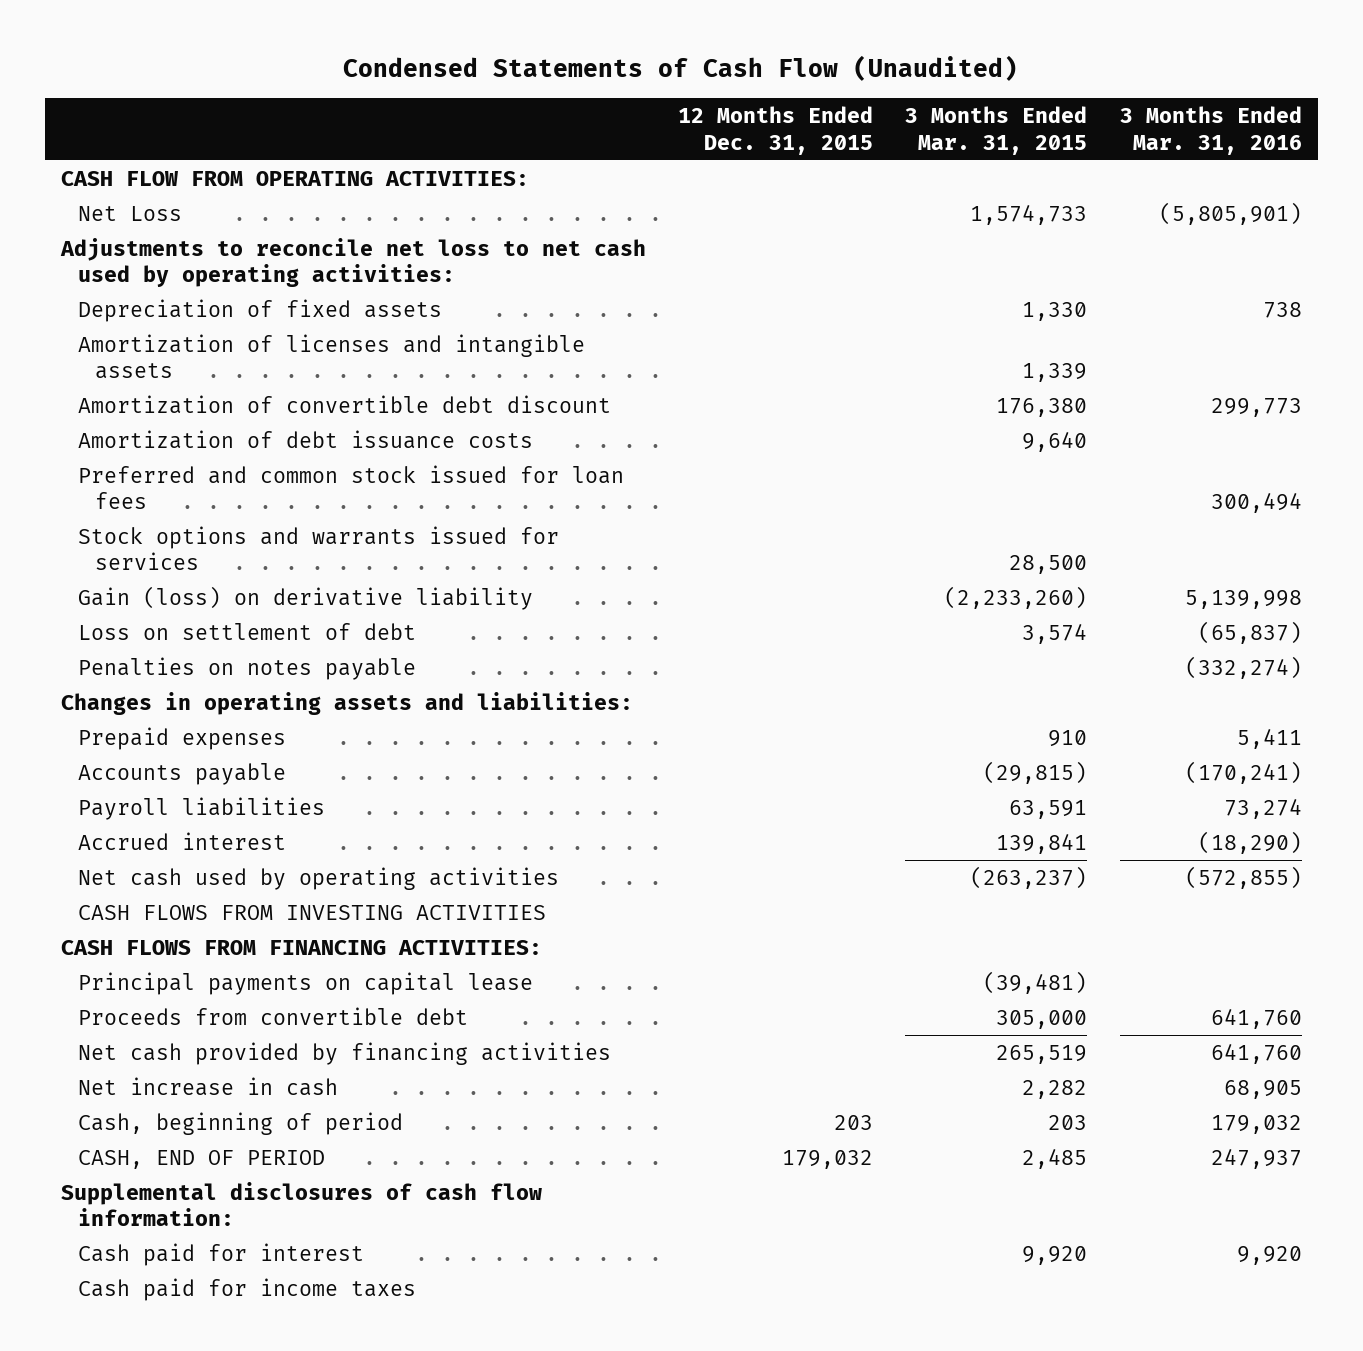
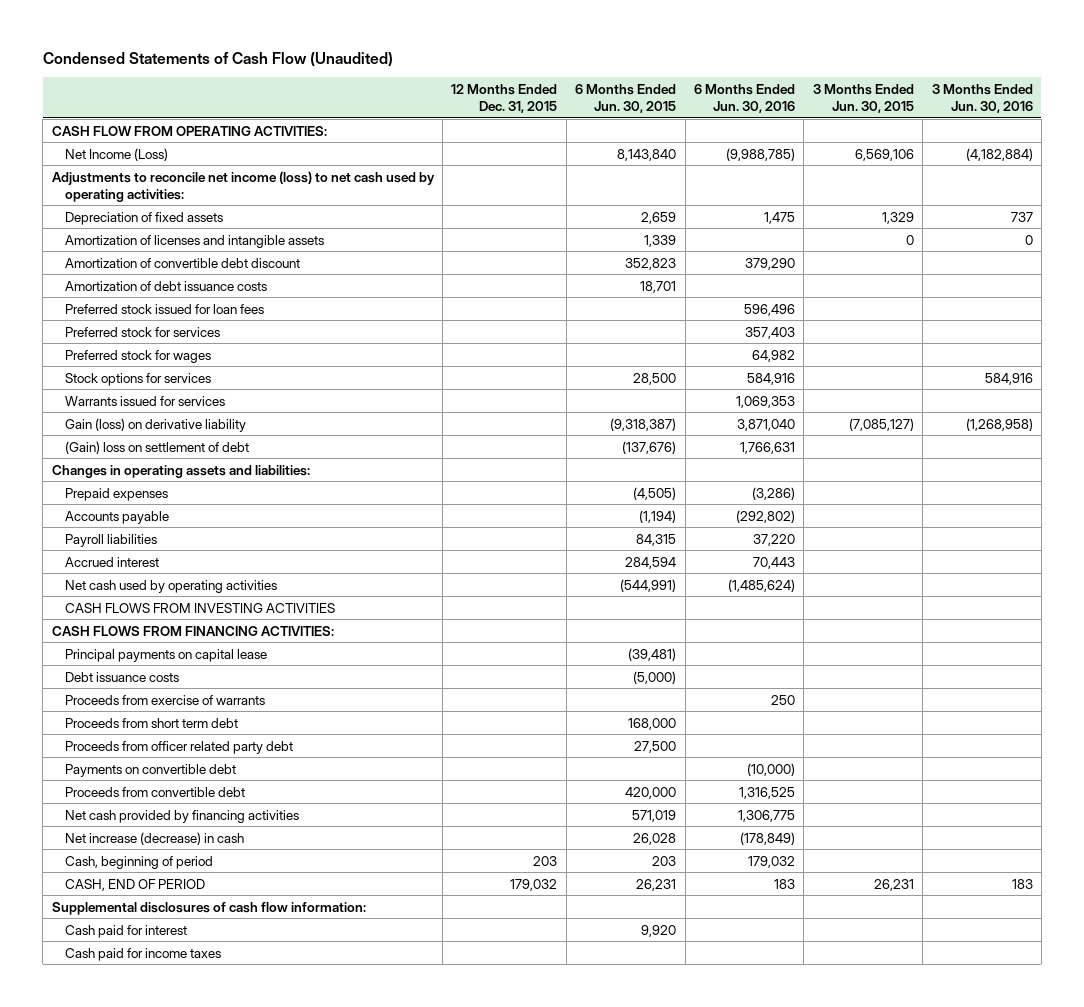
[905,106,1088,155] 3 Months Ended Mar. 31, 2015 -> none
[1119,106,1302,155] 3 Months Ended Mar. 31, 2016 -> none
none -> [575,84,677,114] 6 Months Ended Jun. 30, 2015
none -> [693,84,795,114] 6 Months Ended Jun. 30, 2016
none -> [812,84,914,114] 3 Months Ended Jun. 30, 2015
none -> [931,84,1033,114] 3 Months Ended Jun. 30, 2016
[78,205,183,221] Net Loss -> [65,147,169,161] Net Income (Loss)
[60,237,647,288] Adjustments to reconcile net loss to net cash used by operating activities: -> [51,170,435,202] Adjustments to reconcile net income (loss) to net cash used by operating activities:
[78,464,625,510] Preferred and common stock issued for loan fees -> [65,303,265,314] Preferred stock issued for loan fees
none -> [65,326,221,337] Preferred stock for services
none -> [65,349,212,363] Preferred stock for wages
[78,525,560,571] Stock options and warrants issued for services -> [65,372,212,386] Stock options for services
none -> [65,395,226,406] Warrants issued for services
[78,656,417,680] Penalties on notes payable -> none
[78,622,417,640] Loss on settlement of debt -> [65,440,250,454] (Gain) loss on settlement of debt
none -> [65,671,180,682] Debt issuance costs
none -> [65,694,266,705] Proceeds from exercise of warrants
none -> [65,717,239,728] Proceeds from short term debt
none -> [65,740,294,754] Proceeds from officer related party debt
none -> [65,763,237,777] Payments on convertible debt
[78,1076,339,1096] Net increase in cash -> [65,831,245,845] Net increase (decrease) in cash

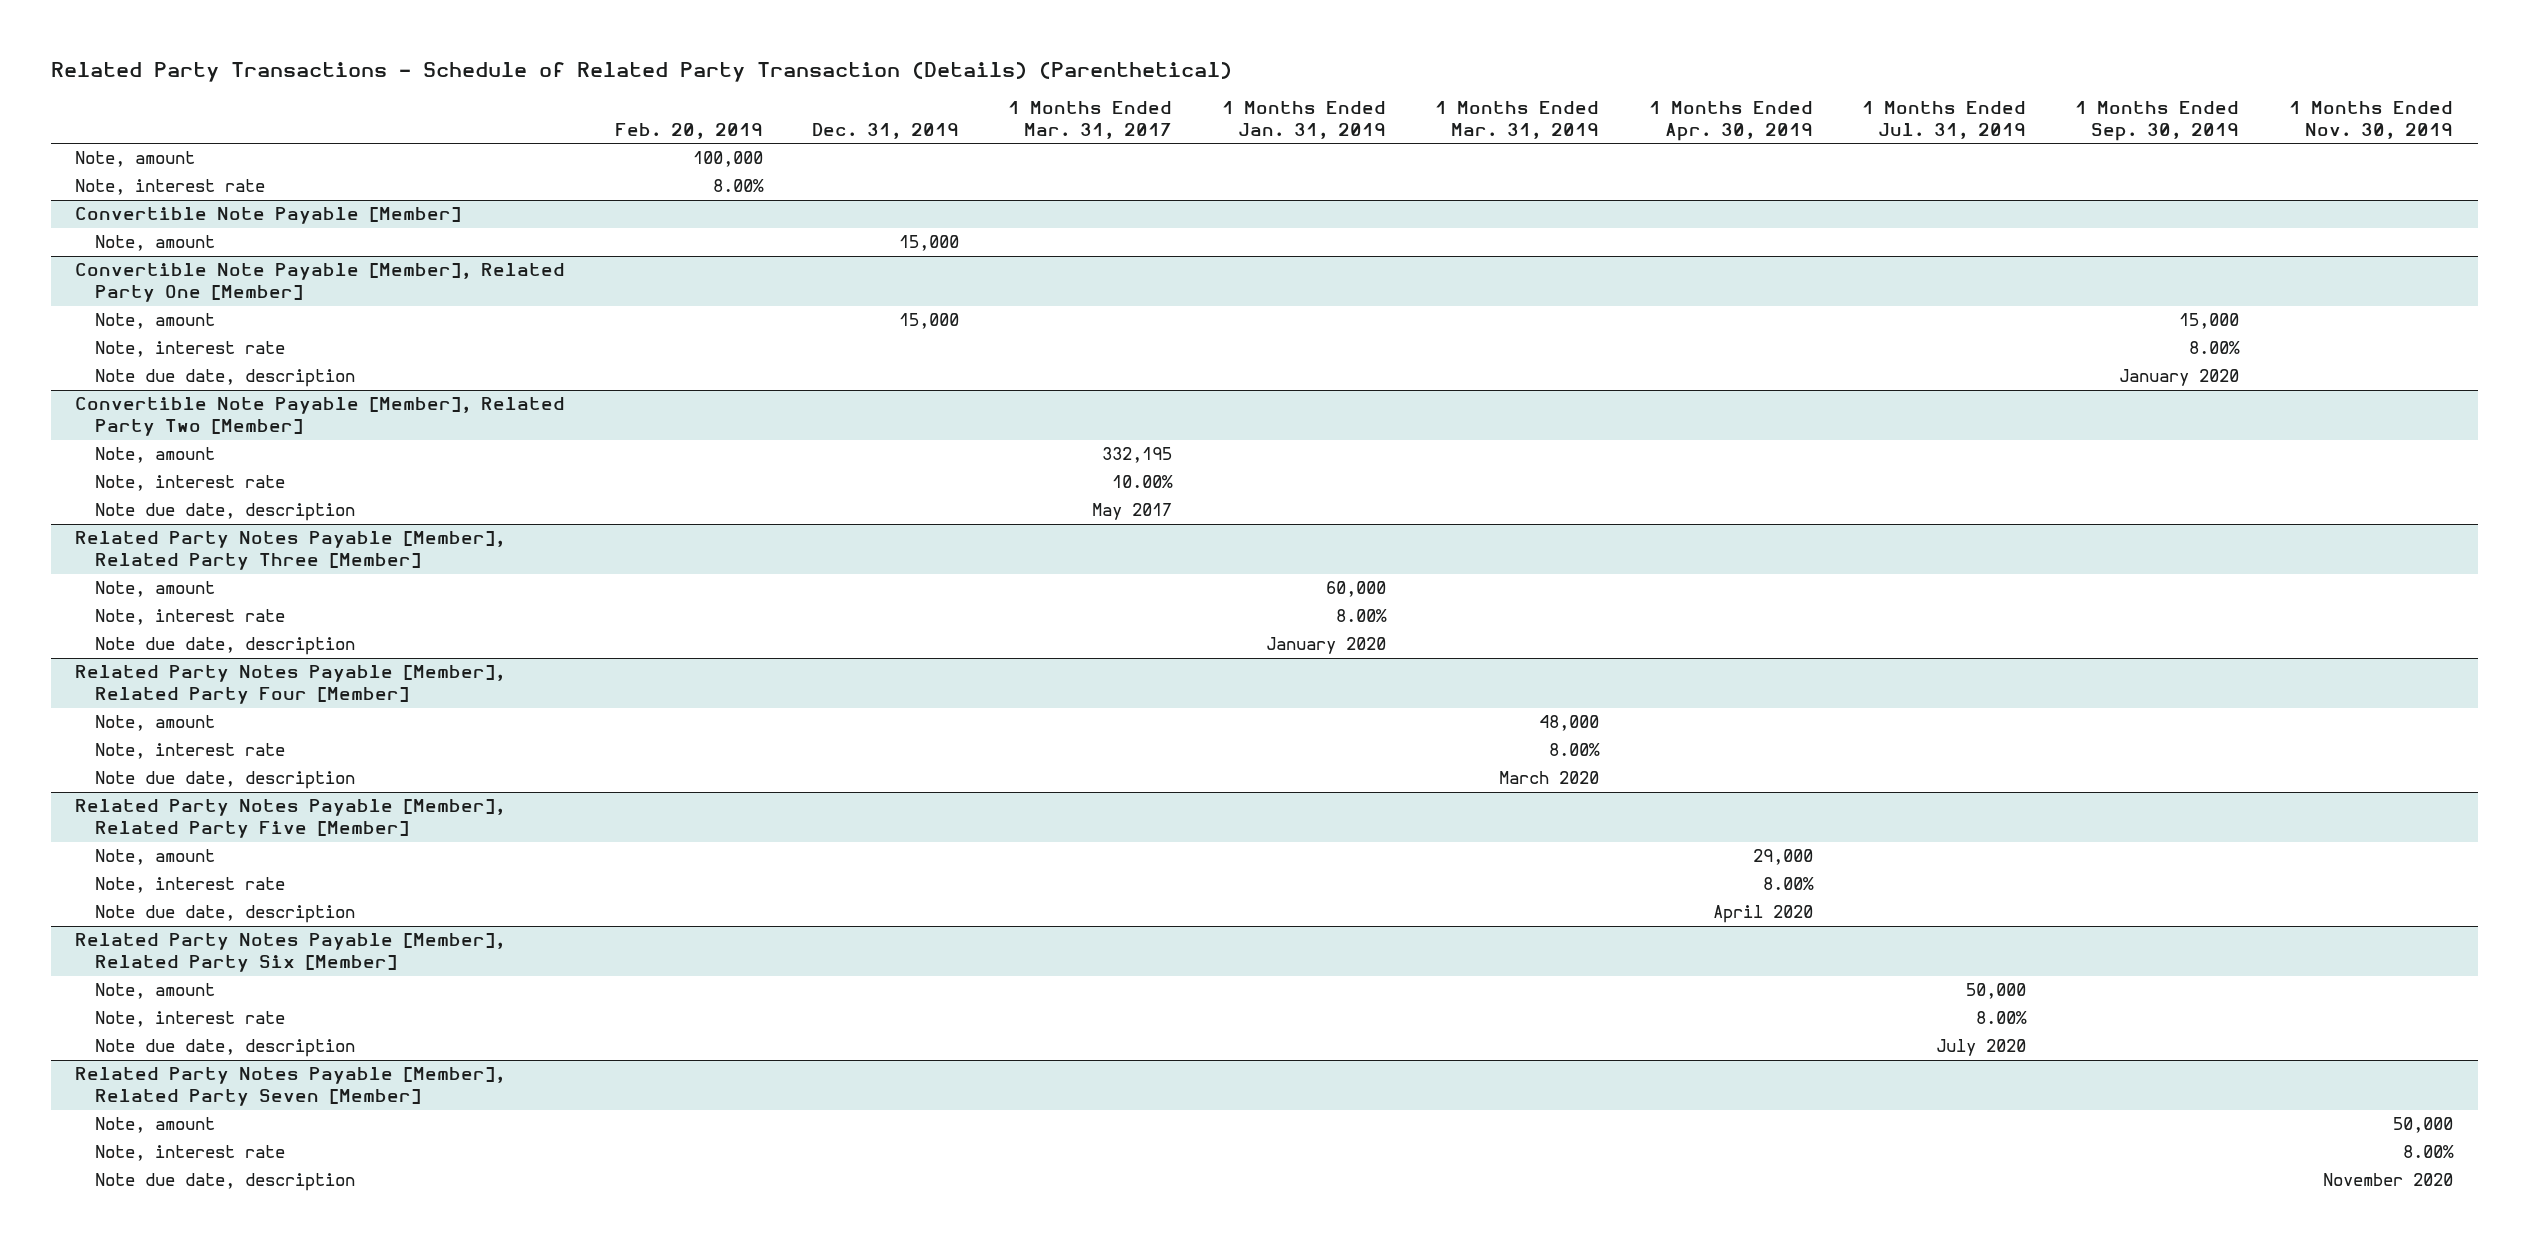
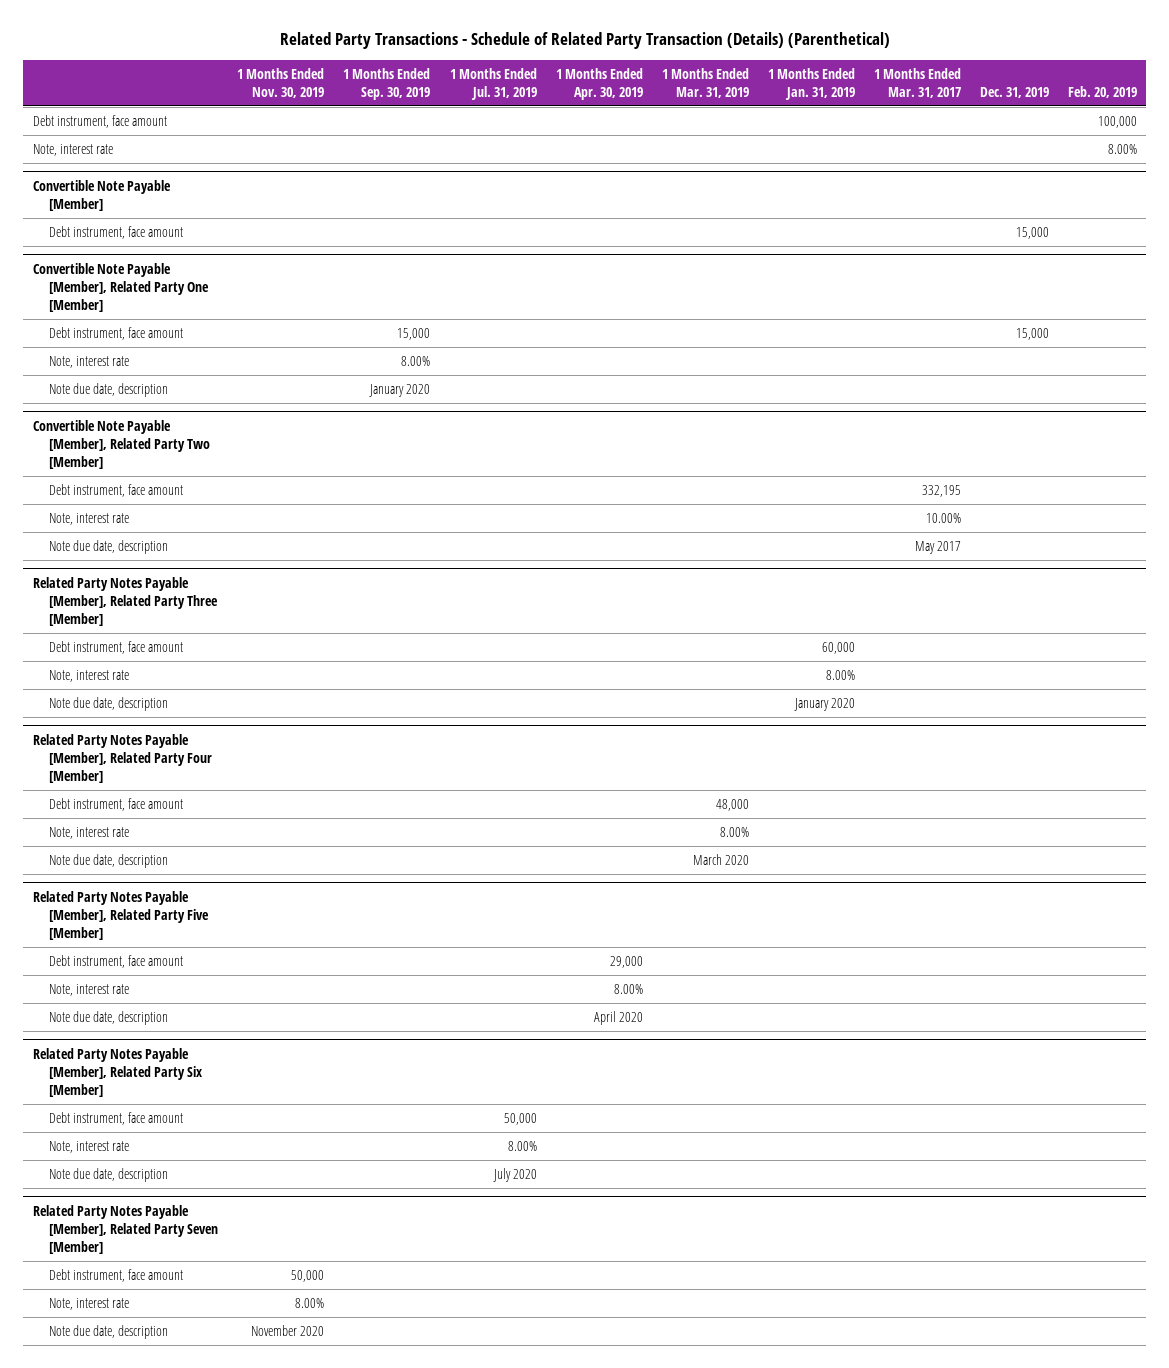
[75,151,196,168] Note, amount -> [32,115,167,129] Debt instrument, face amount
[95,235,216,252] Note, amount -> [49,226,184,240] Debt instrument, face amount
[95,313,216,330] Note, amount -> [49,327,184,341] Debt instrument, face amount
[95,447,216,464] Note, amount -> [49,484,184,498] Debt instrument, face amount
[95,581,216,598] Note, amount -> [49,641,184,655] Debt instrument, face amount
[95,715,216,732] Note, amount -> [49,798,184,812] Debt instrument, face amount
[95,849,216,866] Note, amount -> [49,955,184,969] Debt instrument, face amount
[95,983,216,1000] Note, amount -> [49,1112,184,1126] Debt instrument, face amount
[95,1117,216,1134] Note, amount -> [49,1269,184,1283] Debt instrument, face amount

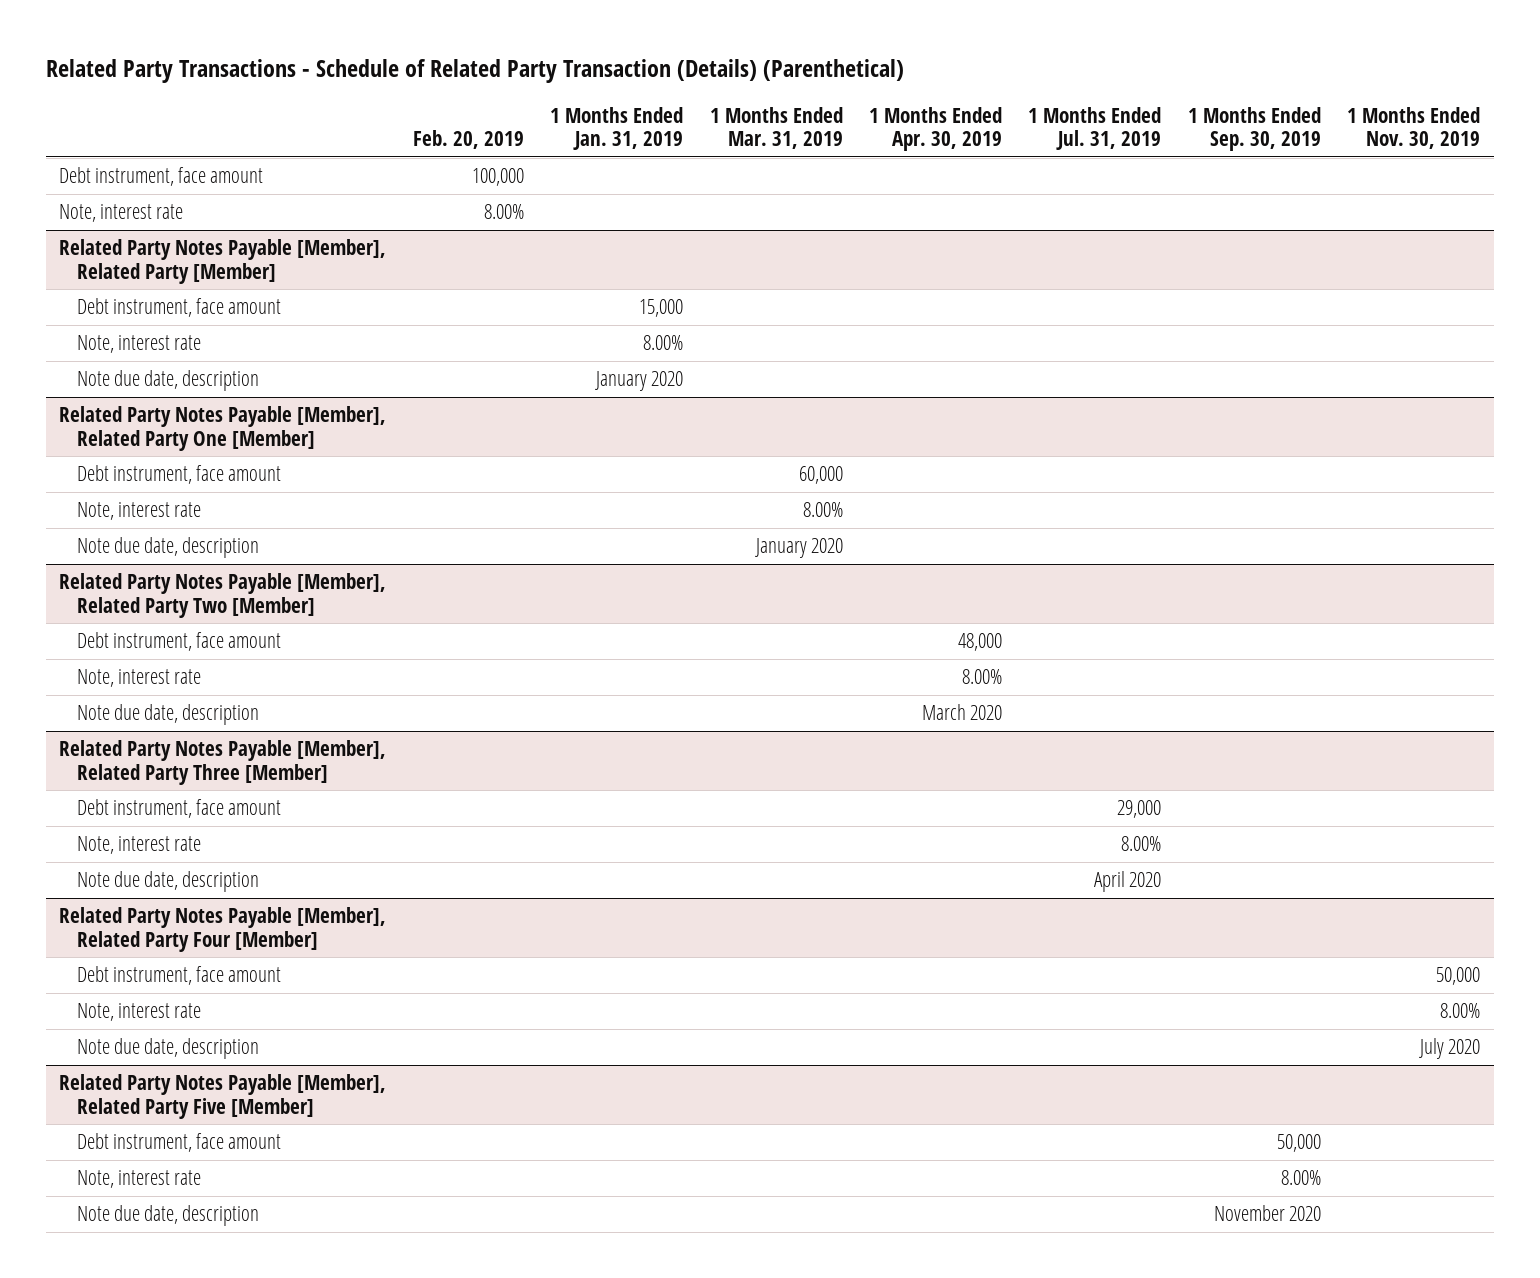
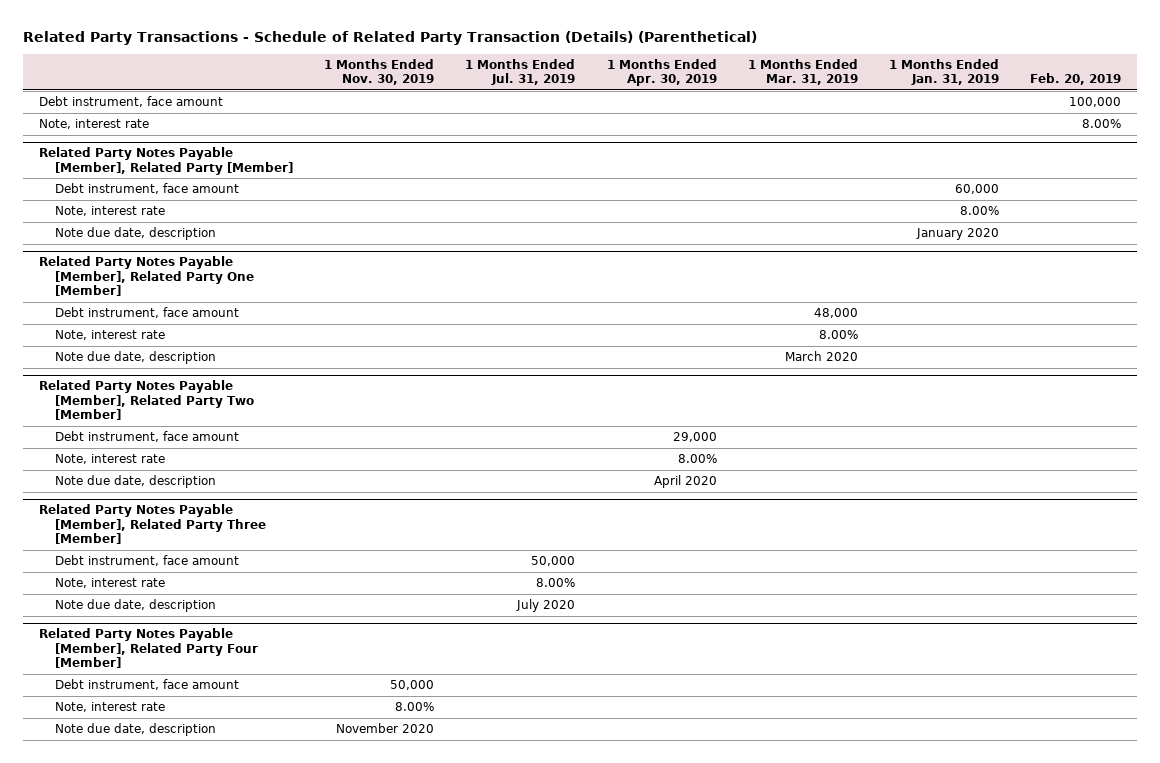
[1187,106,1321,152] 1 Months Ended Sep. 30, 2019 -> none
[639,299,684,318] 15,000 -> [955,184,1000,195] 60,000
[798,466,843,485] 60,000 -> [813,308,858,319] 48,000
[754,538,843,559] January 2020 -> [784,351,858,362] March 2020
[957,633,1002,652] 48,000 -> [672,432,717,443] 29,000
[921,704,1002,721] March 2020 -> [653,475,717,489] April 2020
[1117,800,1162,819] 29,000 -> [531,556,576,567] 50,000
[1094,871,1162,893] April 2020 -> [516,599,576,613] July 2020
[59,1074,387,1119] Related Party Notes Payable [Member], Related Party Five [Member] -> none
[77,1133,282,1153] Debt instrument, face amount -> none
[77,1170,202,1189] Note, interest rate -> none
[77,1205,260,1227] Note due date, description -> none
[1419,1038,1481,1060] July 2020 -> [336,723,435,734] November 2020

